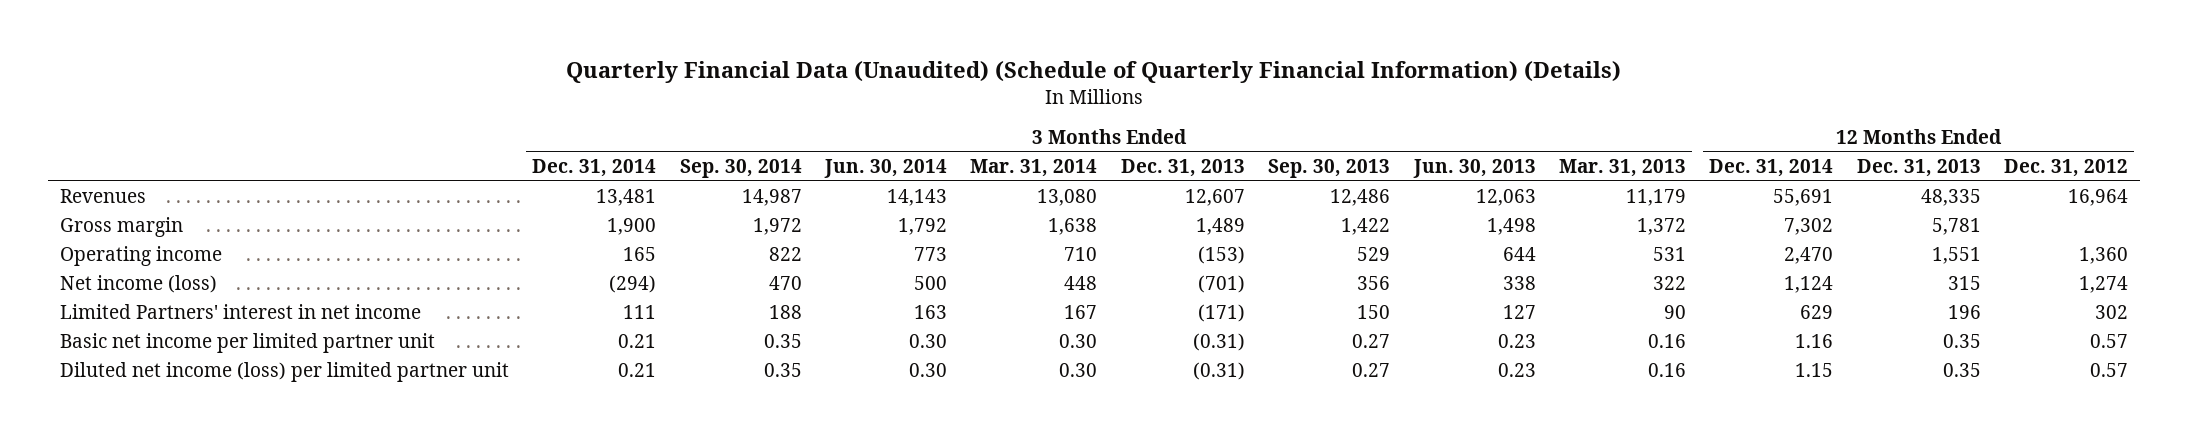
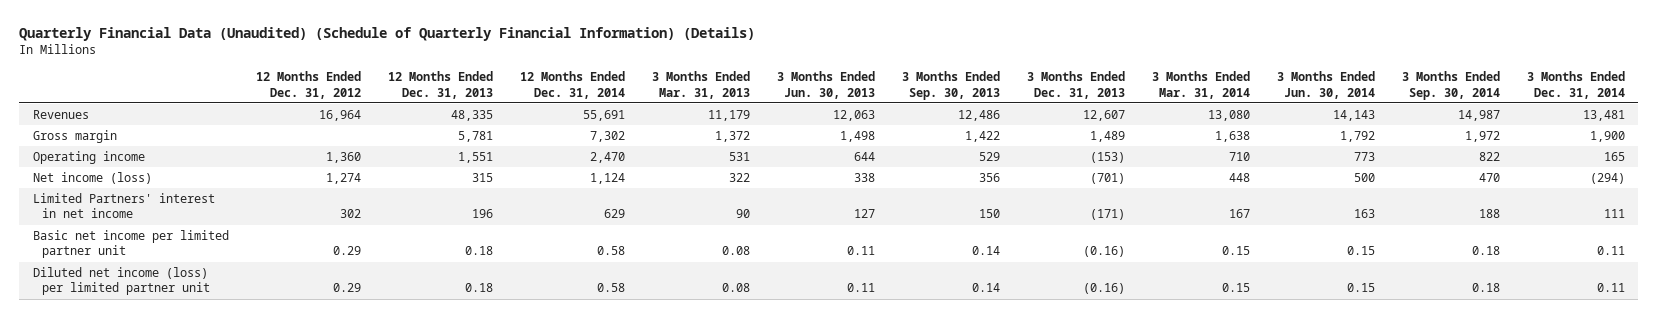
[618,334,657,349] 0.21 -> [1596,246,1625,256] 0.11
[763,334,802,349] 0.35 -> [1471,246,1500,256] 0.18
[909,334,948,349] 0.30 -> [1346,246,1375,256] 0.15
[1059,334,1098,349] 0.30 -> [1221,246,1250,256] 0.15
[1192,333,1245,352] (0.31) -> [1082,246,1125,258] (0.16)
[1352,334,1391,349] 0.27 -> [971,246,1000,256] 0.14
[1497,334,1536,349] 0.23 -> [846,246,875,256] 0.11
[1647,334,1686,349] 0.16 -> [721,246,750,256] 0.08
[1795,334,1834,349] 1.16 -> [596,246,625,256] 0.58
[1942,334,1981,349] 0.35 -> [464,246,493,256] 0.18
[2090,334,2129,349] 0.57 -> [332,246,361,256] 0.29
[618,363,657,378] 0.21 -> [1596,283,1625,293] 0.11
[763,363,802,378] 0.35 -> [1471,283,1500,293] 0.18
[909,363,948,378] 0.30 -> [1346,283,1375,293] 0.15
[1059,363,1098,378] 0.30 -> [1221,283,1250,293] 0.15
[1192,362,1245,381] (0.31) -> [1082,283,1125,295] (0.16)
[1352,363,1391,378] 0.27 -> [971,283,1000,293] 0.14
[1497,363,1536,378] 0.23 -> [846,283,875,293] 0.11
[1647,363,1686,378] 0.16 -> [721,283,750,293] 0.08
[1795,363,1834,378] 1.15 -> [596,283,625,293] 0.58
[1942,363,1981,378] 0.35 -> [464,283,493,293] 0.18
[2090,363,2129,378] 0.57 -> [332,283,361,293] 0.29

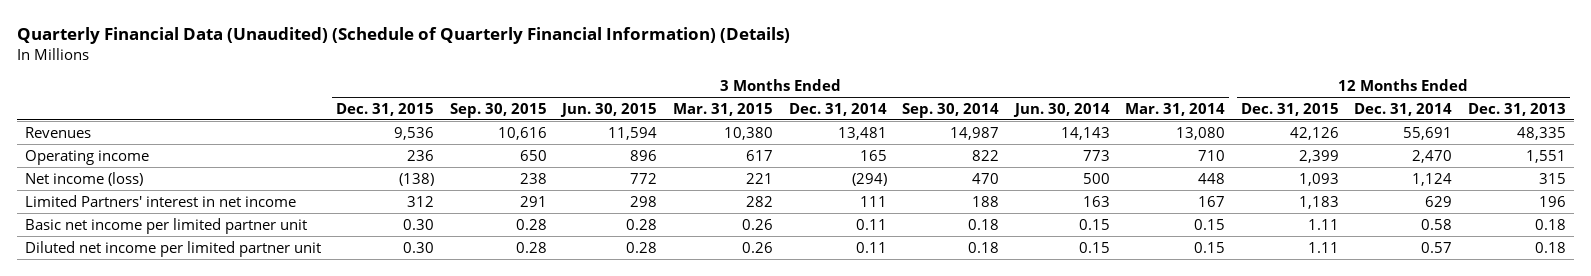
[255,71,361,99] 12 Months Ended Dec. 31, 2012 -> none
[651,71,750,99] 3 Months Ended Mar. 31, 2013 -> none
[776,71,875,99] 3 Months Ended Jun. 30, 2013 -> none
[901,71,1000,100] 3 Months Ended Sep. 30, 2013 -> none
[1026,71,1125,99] 3 Months Ended Dec. 31, 2013 -> none
none -> [336,102,435,116] Dec. 31, 2015
none -> [449,102,547,118] Sep. 30, 2015
none -> [560,102,658,117] Jun. 30, 2015
none -> [672,102,773,116] Mar. 31, 2015
none -> [1240,102,1339,116] Dec. 31, 2015
[32,129,117,143] Gross margin -> none
[32,266,211,296] Diluted net income (loss) per limited partner unit -> [24,240,321,257] Diluted net income per limited partner unit
[596,283,625,293] 0.58 -> [1421,241,1453,253] 0.57

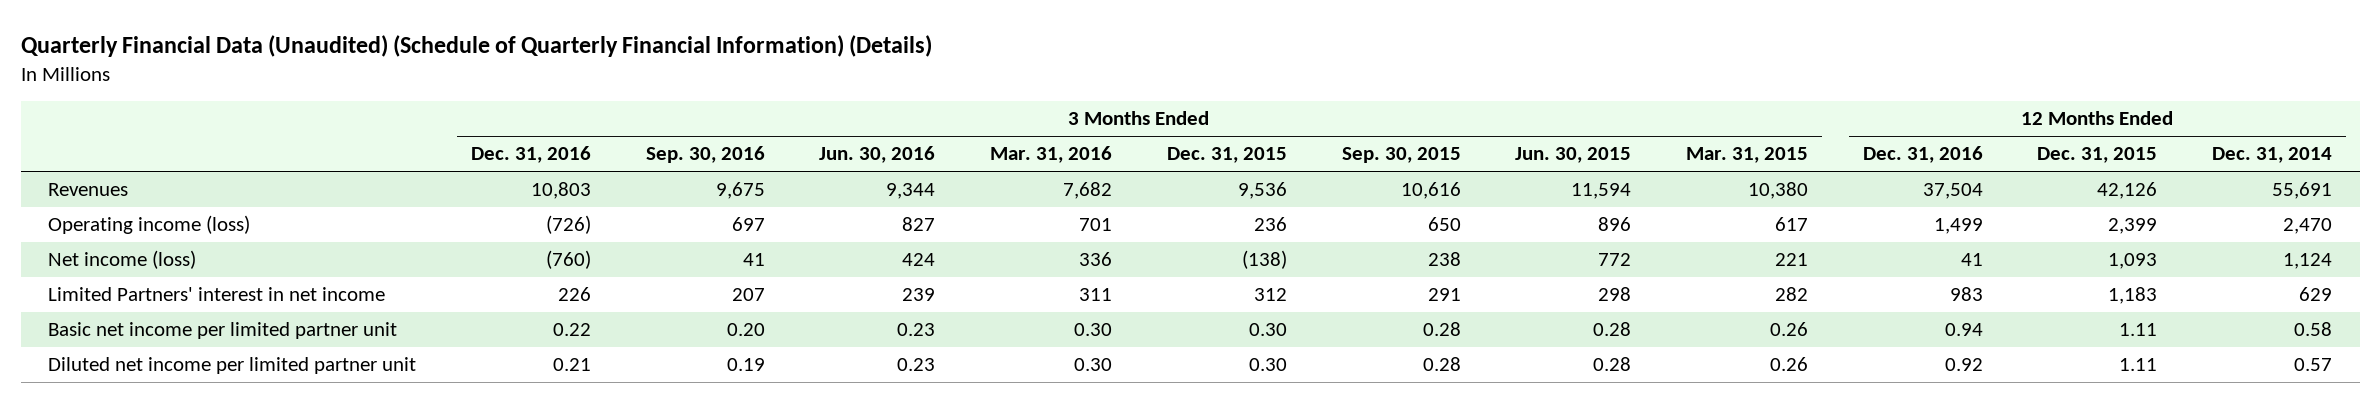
[788,102,887,116] Dec. 31, 2014 -> none
[902,102,1000,118] Sep. 30, 2014 -> none
[1012,102,1110,117] Jun. 30, 2014 -> none
[1125,102,1226,116] Mar. 31, 2014 -> none
[1467,102,1566,116] Dec. 31, 2013 -> none
none -> [470,146,591,164] Dec. 31, 2016
none -> [645,146,765,164] Sep. 30, 2016
none -> [819,146,936,164] Jun. 30, 2016
none -> [990,146,1113,164] Mar. 31, 2016
none -> [1862,146,1983,164] Dec. 31, 2016
[24,149,149,165] Operating income -> [48,215,251,235] Operating income (loss)

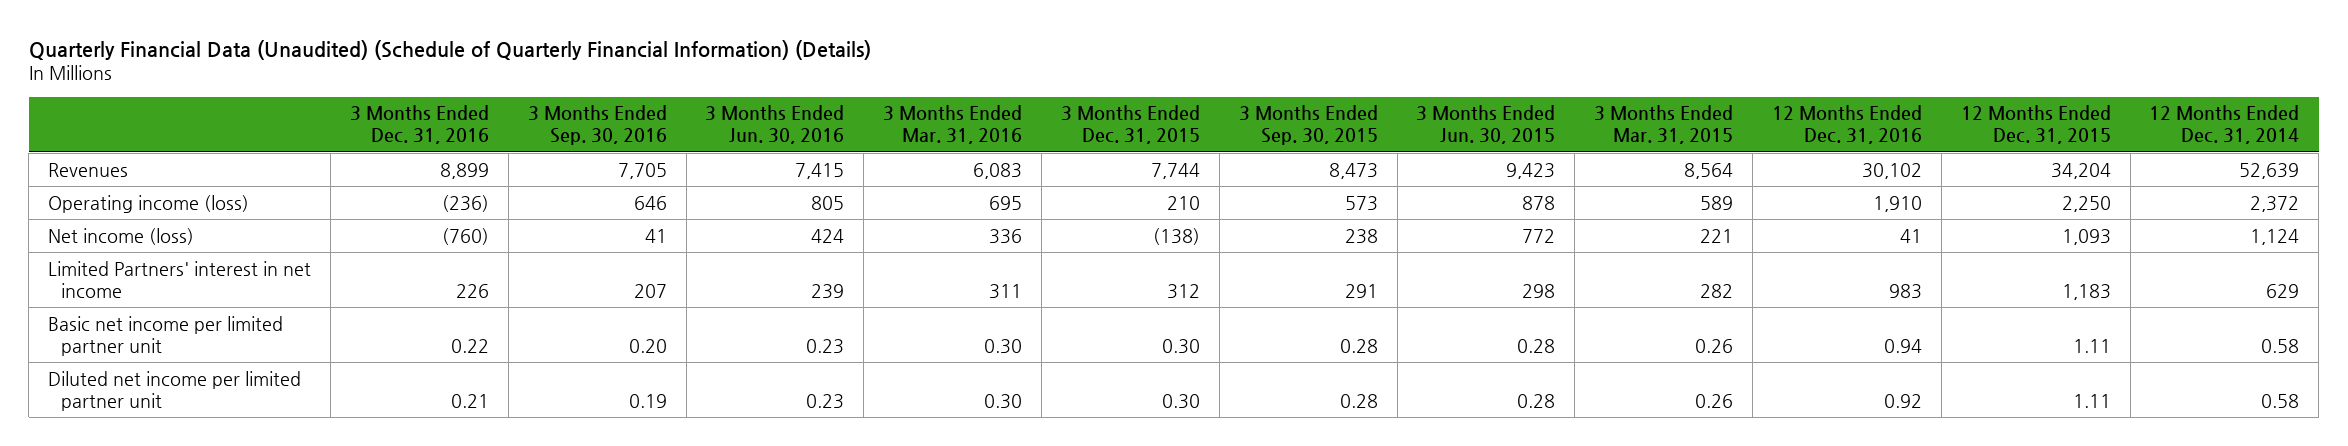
[530,182,591,200] 10,803 -> [440,162,490,179] 8,899
[715,182,765,200] 9,675 -> [617,162,667,179] 7,705
[886,183,936,200] 9,344 -> [795,162,845,179] 7,415
[1063,182,1113,200] 7,682 -> [973,162,1023,179] 6,083
[1237,182,1287,200] 9,536 -> [1150,162,1200,179] 7,744
[1400,182,1461,200] 10,616 -> [1328,162,1378,179] 8,473
[1571,183,1632,200] 11,594 -> [1506,162,1556,179] 9,423
[1747,182,1808,200] 10,380 -> [1684,162,1734,179] 8,564
[1922,183,1983,200] 37,504 -> [1861,162,1922,179] 30,102
[2097,182,2158,200] 42,126 -> [2050,162,2111,179] 34,204
[2272,182,2333,200] 55,691 -> [2239,162,2300,179] 52,639
[545,215,591,235] (726) -> [442,194,490,212] (236)
[731,217,765,232] 697 -> [633,195,667,210] 646
[902,217,936,232] 827 -> [811,195,845,210] 805
[1079,218,1113,232] 701 -> [989,195,1023,210] 695
[1253,217,1287,232] 236 -> [1166,195,1200,210] 210
[1427,217,1461,232] 650 -> [1344,195,1378,211] 573
[1598,217,1632,232] 896 -> [1522,195,1556,210] 878
[1774,217,1808,232] 617 -> [1700,195,1734,210] 589
[1933,218,1983,235] 1,499 -> [1872,195,1922,212] 1,910
[2108,218,2158,235] 2,399 -> [2061,195,2111,212] 2,250
[2283,218,2333,235] 2,470 -> [2250,195,2300,212] 2,372
[2294,358,2333,372] 0.57 -> [2261,393,2300,408] 0.58

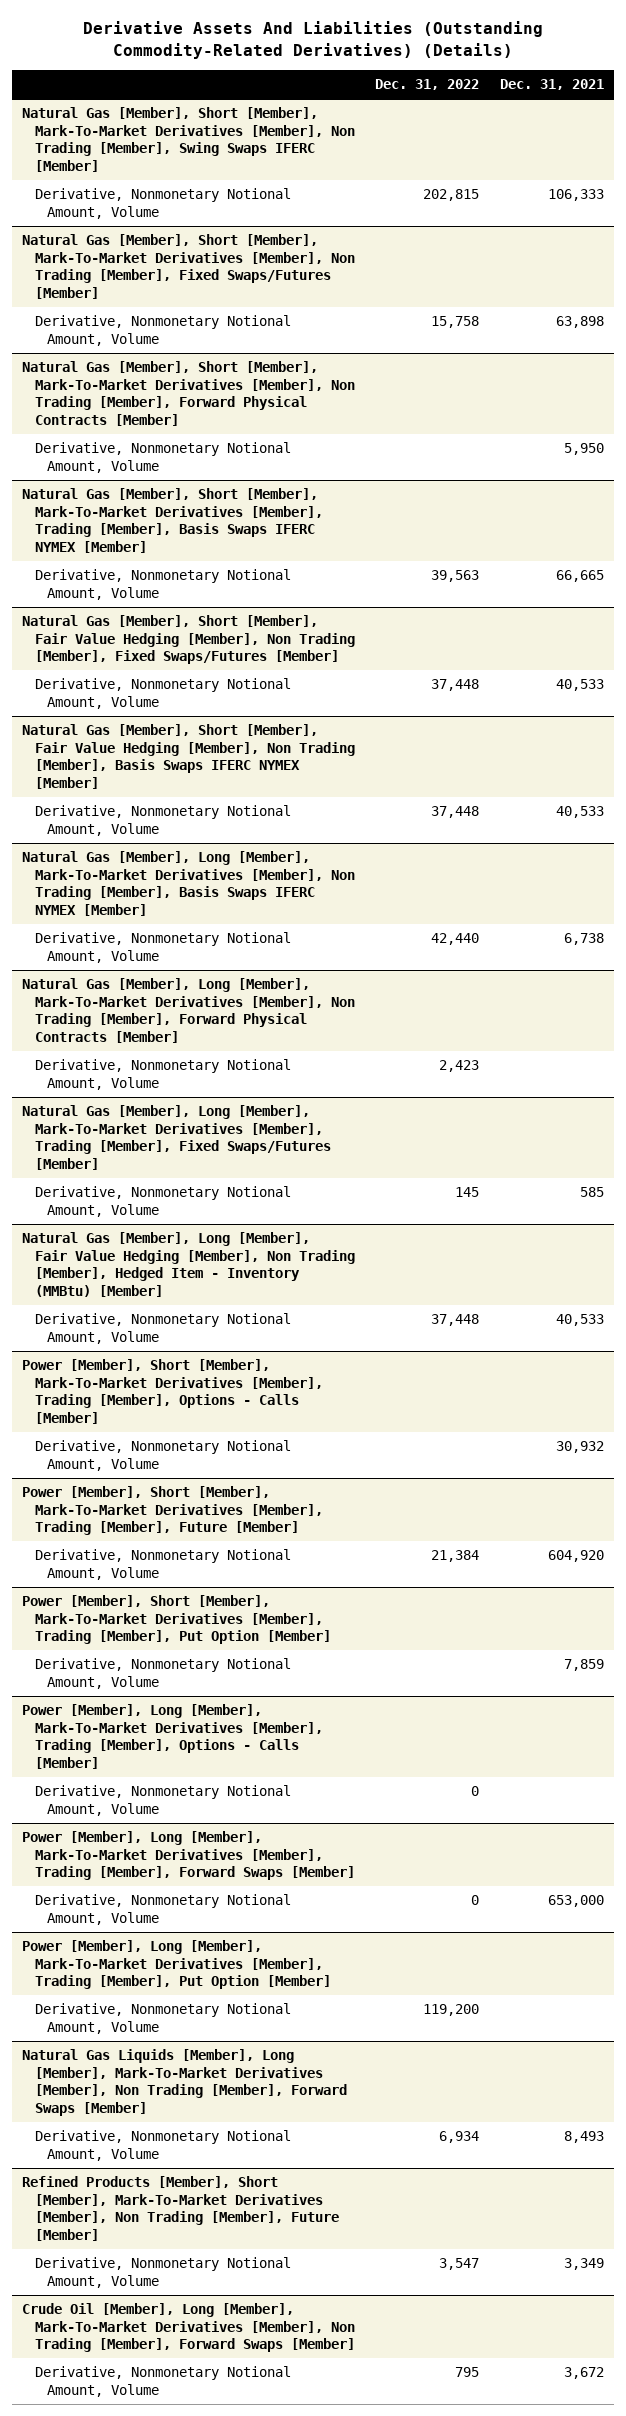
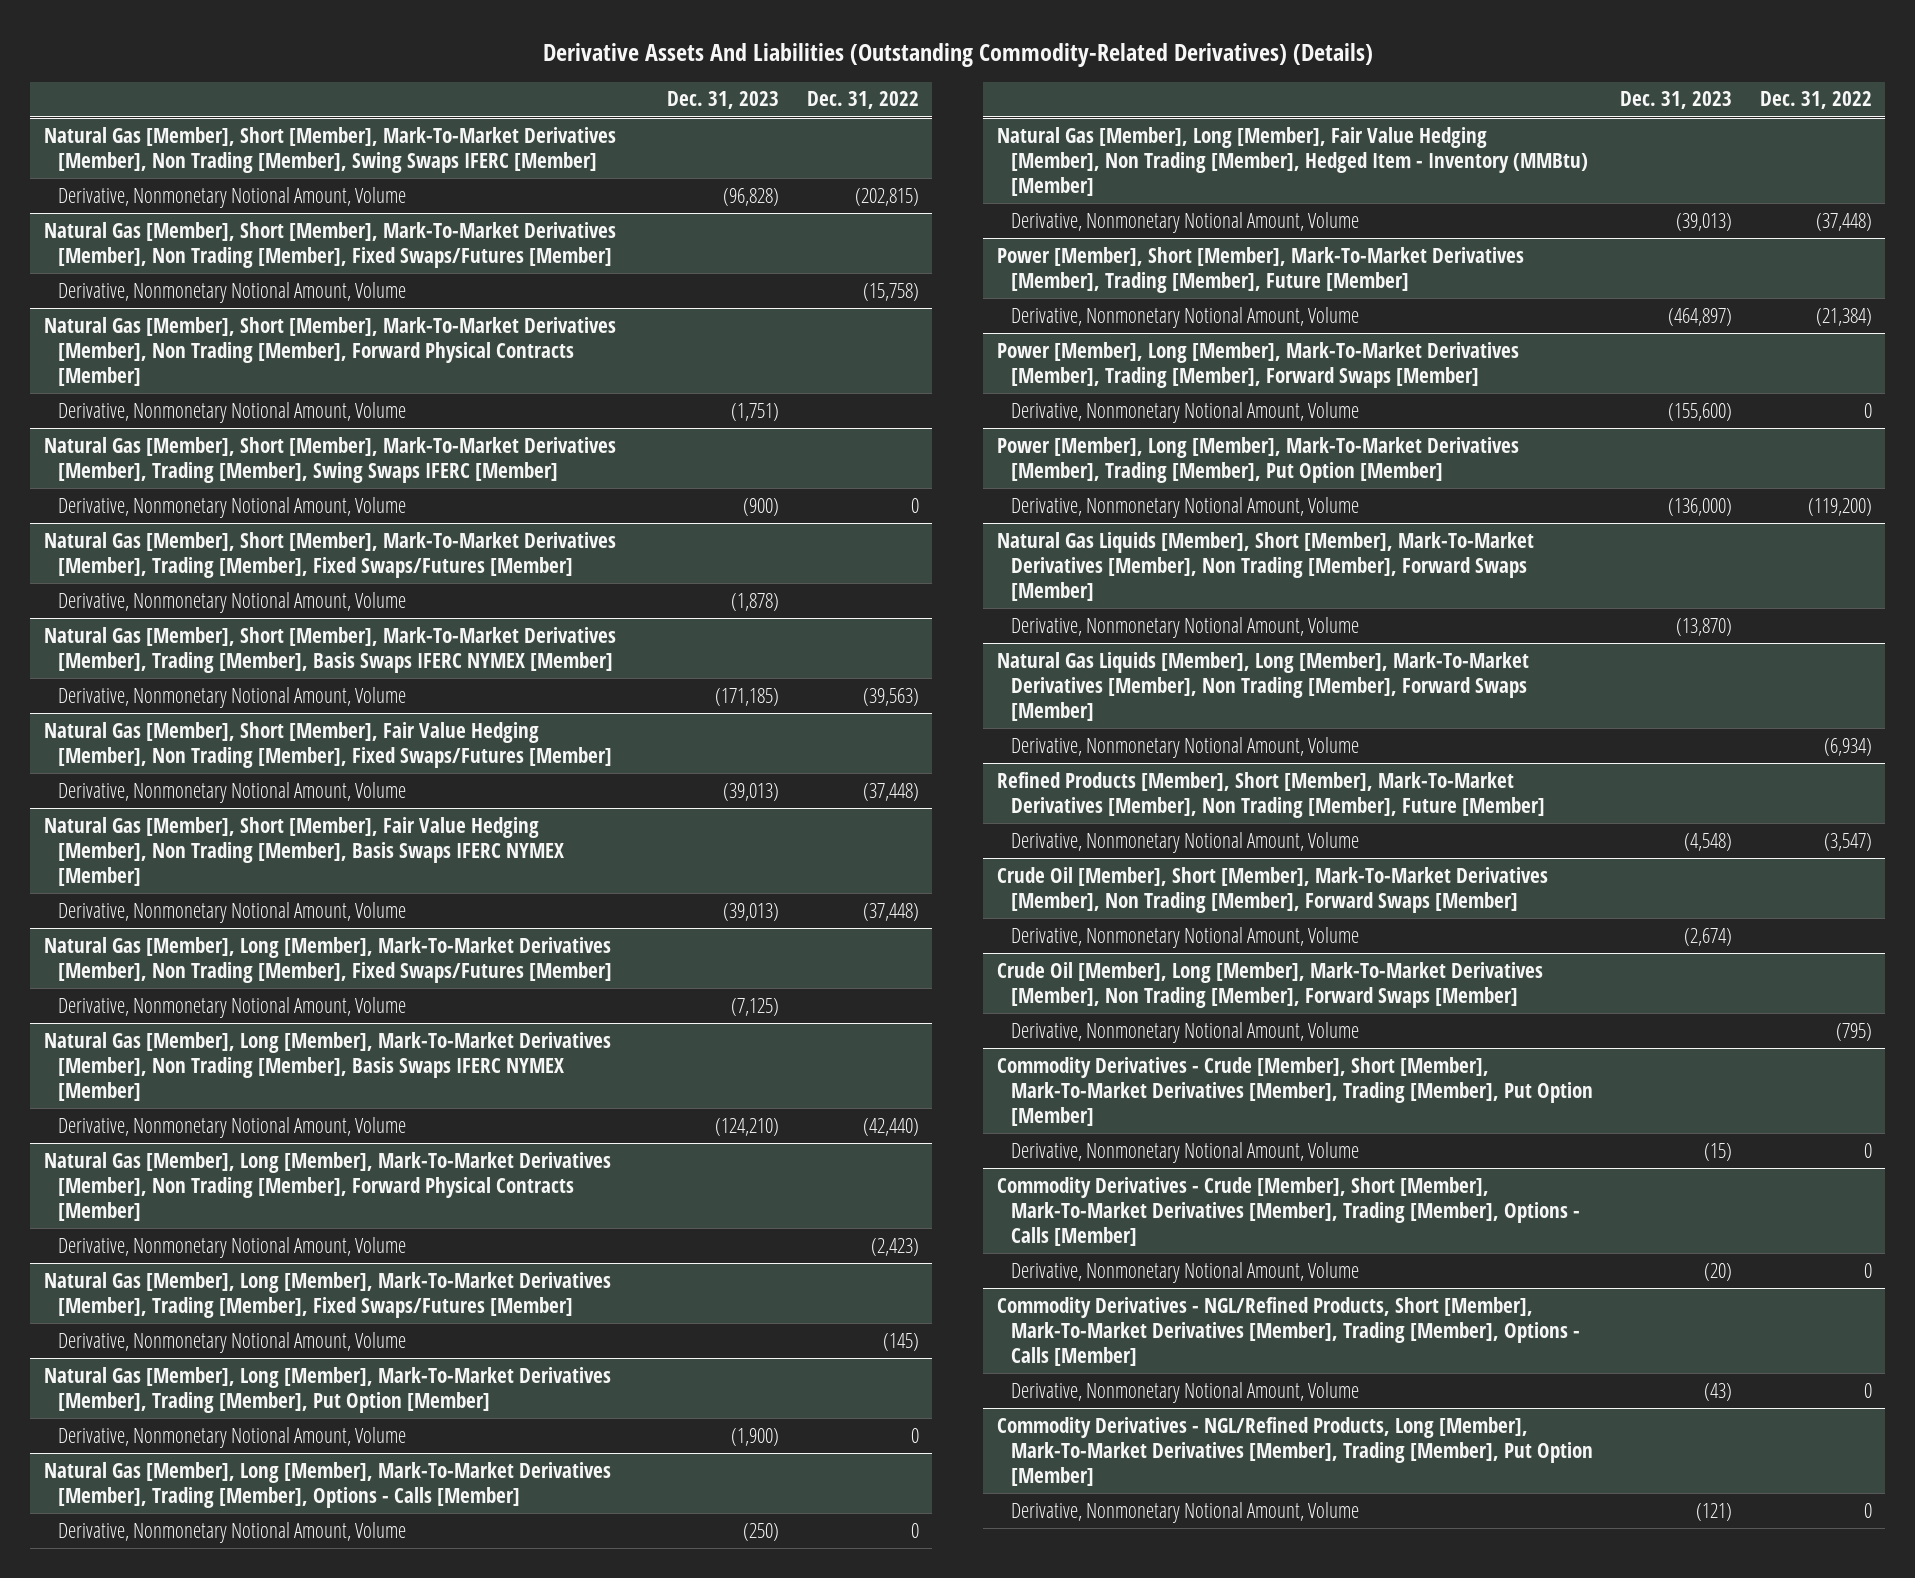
[499,79,604,91] Dec. 31, 2021 -> none
none -> [667,91,780,110] Dec. 31, 2023
[423,189,480,202] 202,815 -> [854,187,919,206] (202,815)
[431,316,480,329] 15,758 -> [862,282,919,301] (15,758)
none -> [43,436,616,483] Natural Gas [Member], Short [Member], Mark-To-Market Derivatives [Member], Trading [Member], Swing Swaps IFERC [Member]
none -> [57,496,406,518] Derivative, Nonmonetary Notional Amount, Volume
none -> [43,531,616,578] Natural Gas [Member], Short [Member], Mark-To-Market Derivatives [Member], Trading [Member], Fixed Swaps/Futures [Member]
none -> [57,591,406,613] Derivative, Nonmonetary Notional Amount, Volume
[431,570,480,583] 39,563 -> [862,687,919,706] (39,563)
[431,679,480,692] 37,448 -> [862,782,919,801] (37,448)
[431,806,480,819] 37,448 -> [862,902,919,921] (37,448)
none -> [43,936,612,983] Natural Gas [Member], Long [Member], Mark-To-Market Derivatives [Member], Non Trading [Member], Fixed Swaps/Futures [Member]
none -> [57,996,406,1018] Derivative, Nonmonetary Notional Amount, Volume
[431,933,480,946] 42,440 -> [862,1117,919,1136] (42,440)
[439,1060,480,1073] 2,423 -> [870,1237,919,1256] (2,423)
[455,1187,480,1198] 145 -> [882,1332,919,1351] (145)
none -> [43,1366,611,1413] Natural Gas [Member], Long [Member], Mark-To-Market Derivatives [Member], Trading [Member], Put Option [Member]
none -> [57,1426,406,1448] Derivative, Nonmonetary Notional Amount, Volume
none -> [43,1461,611,1508] Natural Gas [Member], Long [Member], Mark-To-Market Derivatives [Member], Trading [Member], Options - Calls [Member]
none -> [57,1521,406,1543] Derivative, Nonmonetary Notional Amount, Volume
[22,1359,323,1424] Power [Member], Short [Member], Mark-To-Market Derivatives [Member], Trading [Member], Options - Calls [Member] -> none
[34,1440,291,1471] Derivative, Nonmonetary Notional Amount, Volume -> none
[431,1314,480,1327] 37,448 -> [1815,212,1872,231] (37,448)
[22,1595,331,1645] Power [Member], Short [Member], Mark-To-Market Derivatives [Member], Trading [Member], Put Option [Member] -> none
[34,1658,291,1689] Derivative, Nonmonetary Notional Amount, Volume -> none
[22,1704,323,1769] Power [Member], Long [Member], Mark-To-Market Derivatives [Member], Trading [Member], Options - Calls [Member] -> none
[34,1785,291,1816] Derivative, Nonmonetary Notional Amount, Volume -> none
[431,1550,480,1563] 21,384 -> [1815,307,1872,326] (21,384)
[423,2004,480,2017] 119,200 -> [1807,497,1872,516] (119,200)
none -> [996,531,1534,601] Natural Gas Liquids [Member], Short [Member], Mark-To-Market Derivatives [Member], Non Trading [Member], Forward Swaps [Member]
none -> [1010,616,1359,638] Derivative, Nonmonetary Notional Amount, Volume
[439,2131,480,2144] 6,934 -> [1823,737,1872,756] (6,934)
[439,2258,480,2271] 3,547 -> [1823,832,1872,851] (3,547)
none -> [996,866,1548,913] Crude Oil [Member], Short [Member], Mark-To-Market Derivatives [Member], Non Trading [Member], Forward Swaps [Member]
none -> [1010,926,1359,948] Derivative, Nonmonetary Notional Amount, Volume
[455,2367,480,2378] 795 -> [1835,1022,1872,1041] (795)
none -> [996,1056,1593,1126] Commodity Derivatives - Crude [Member], Short [Member], Mark-To-Market Derivatives [Member], Trading [Member], Put Option [Member]
none -> [1010,1141,1359,1163] Derivative, Nonmonetary Notional Amount, Volume
none -> [996,1176,1580,1246] Commodity Derivatives - Crude [Member], Short [Member], Mark-To-Market Derivatives [Member], Trading [Member], Options - Calls [Member]
none -> [1010,1261,1359,1283] Derivative, Nonmonetary Notional Amount, Volume
none -> [996,1296,1580,1366] Commodity Derivatives - NGL/Refined Products, Short [Member], Mark-To-Market Derivatives [Member], Trading [Member], Options - Calls [Member]
none -> [1010,1381,1359,1403] Derivative, Nonmonetary Notional Amount, Volume
none -> [996,1416,1593,1486] Commodity Derivatives - NGL/Refined Products, Long [Member], Mark-To-Market Derivatives [Member], Trading [Member], Put Option [Member]
none -> [1010,1501,1359,1523] Derivative, Nonmonetary Notional Amount, Volume

